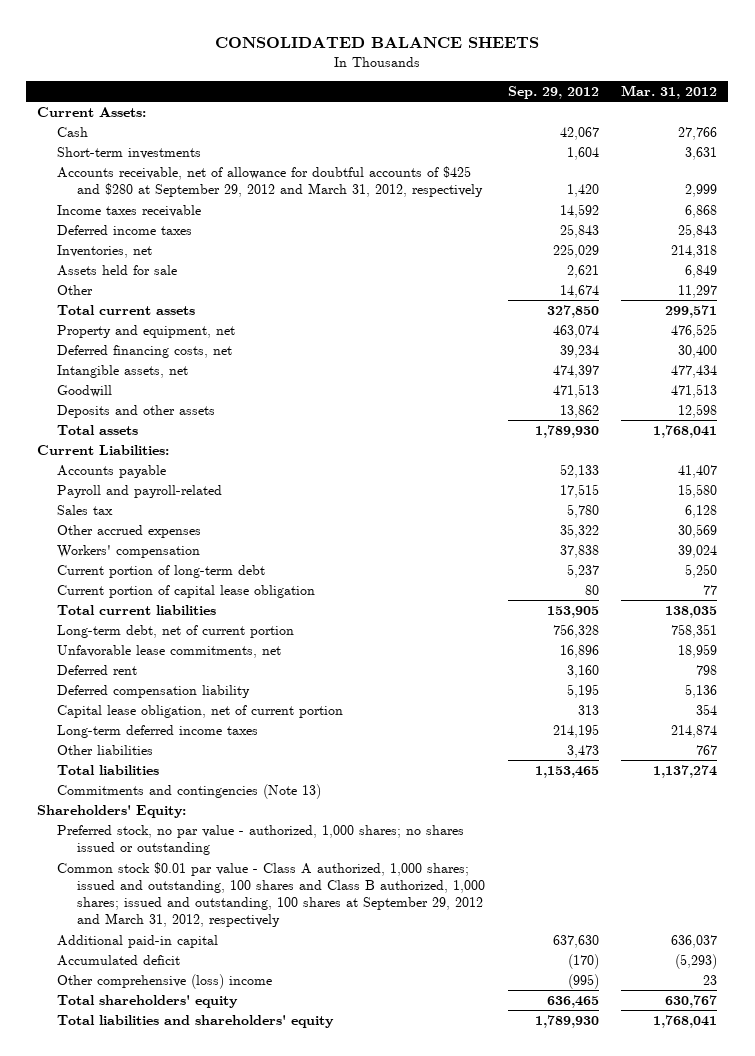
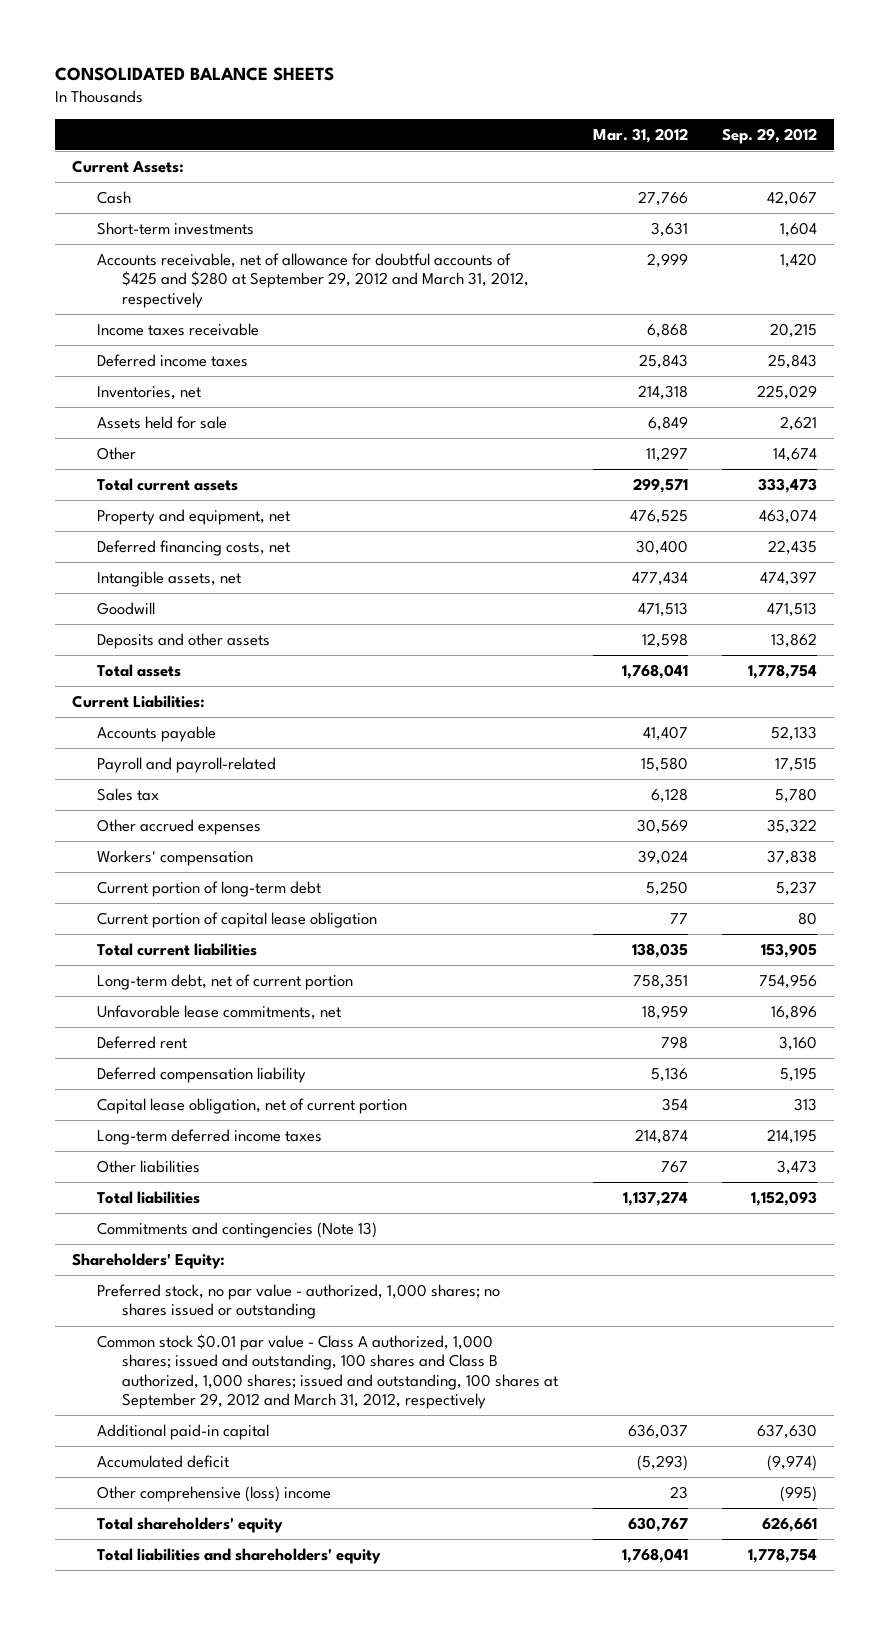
[559,204,599,219] 14,592 -> [770,322,818,338] 20,215
[546,305,599,319] 327,850 -> [758,477,818,493] 333,473
[559,345,599,359] 39,234 -> [768,539,818,555] 22,435
[534,425,599,439] 1,789,930 -> [748,663,818,679] 1,778,754
[552,624,599,639] 756,328 -> [759,973,818,989] 754,956
[534,766,599,779] 1,153,465 -> [751,1190,818,1206] 1,152,093
[567,954,599,970] (170) -> [767,1454,818,1471] (9,974)
[546,996,599,1009] 636,465 -> [762,1516,818,1532] 626,661
[534,1015,599,1029] 1,789,930 -> [748,1547,818,1563] 1,778,754

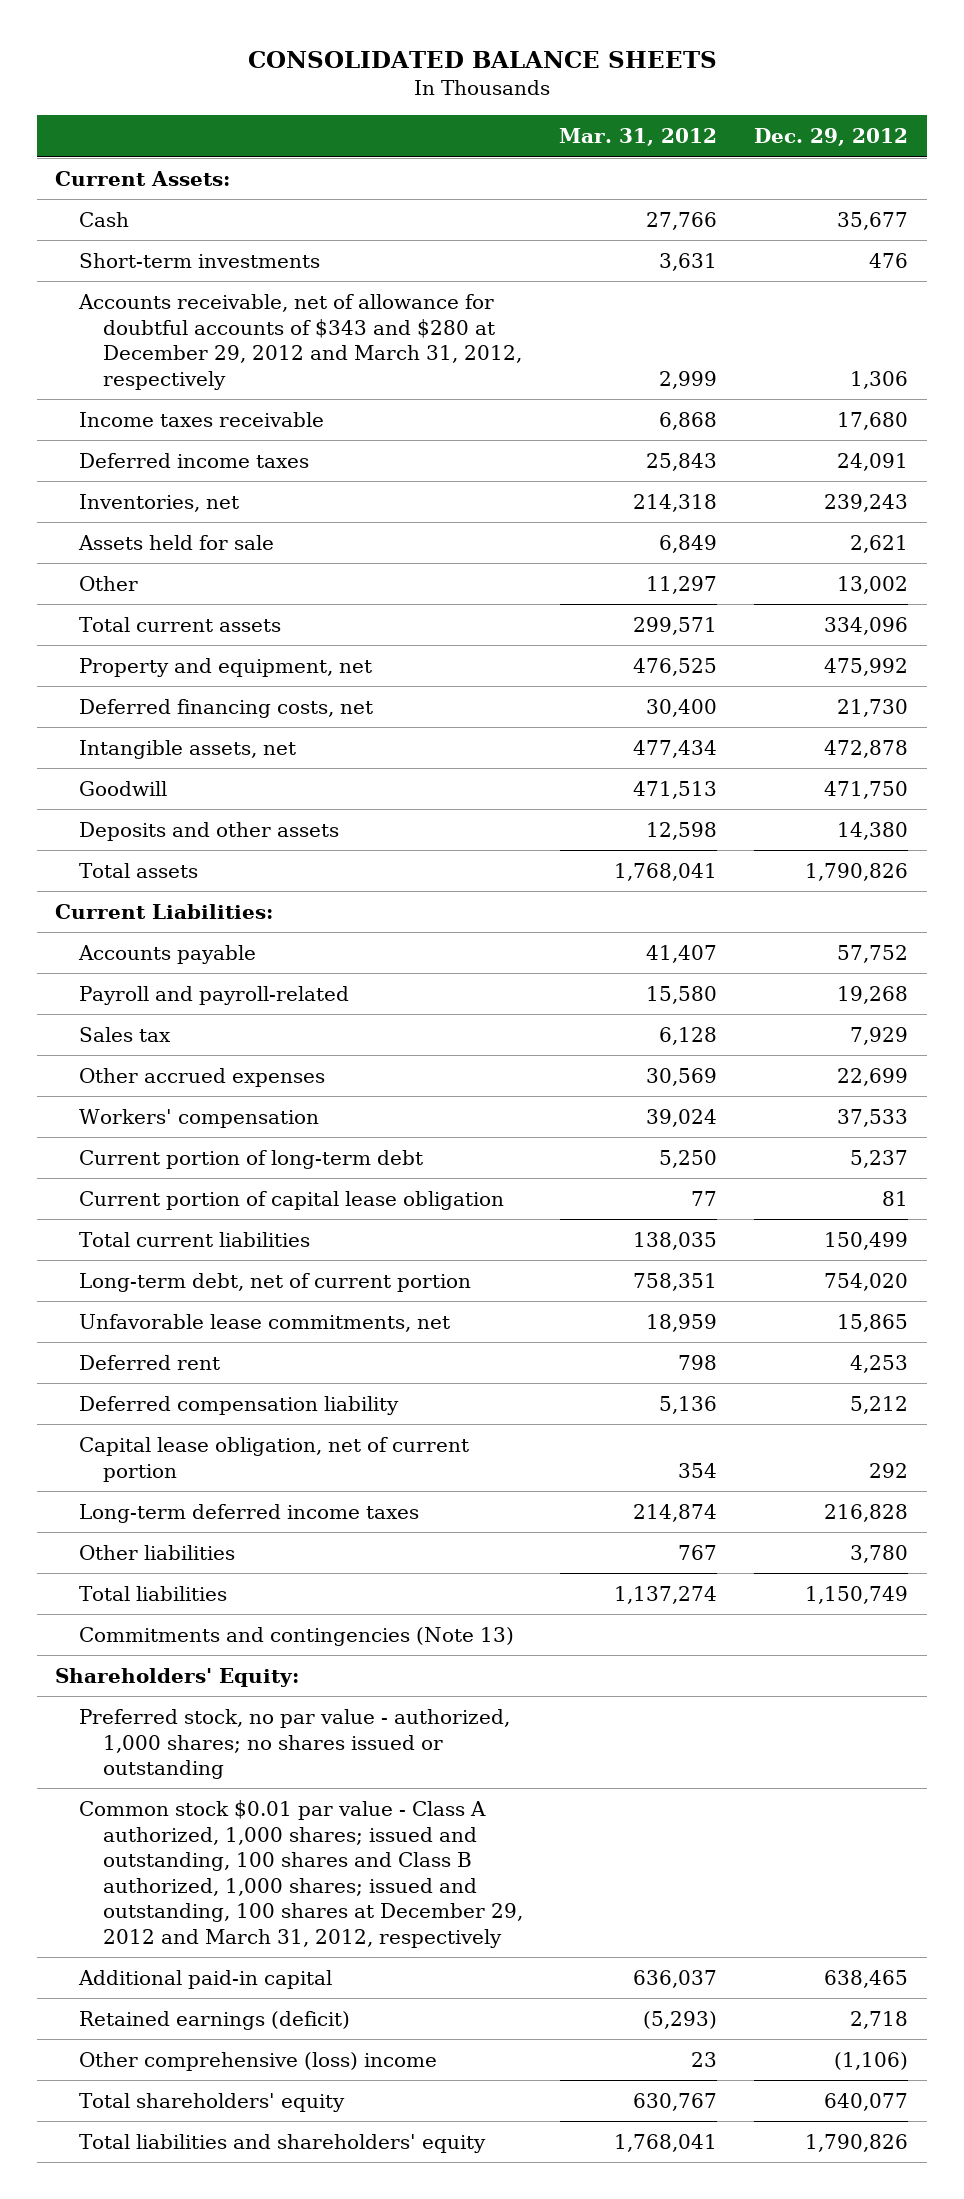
[722,127,818,144] Sep. 29, 2012 -> none
none -> [754,128,909,147] Dec. 29, 2012
[97,252,530,308] Accounts receivable, net of allowance for doubtful accounts of $425 and $280 at September 29, 2012 and March 31, 2012, respectively -> [77,293,522,390] Accounts receivable, net of allowance for doubtful accounts of $343 and $280 at December 29, 2012 and March 31, 2012, respectively
[97,1333,559,1409] Common stock $0.01 par value - Class A authorized, 1,000 shares; issued and outstanding, 100 shares and Class B authorized, 1,000 shares; issued and outstanding, 100 shares at September 29, 2012 and March 31, 2012, respectively -> [78,1799,523,1949] Common stock $0.01 par value - Class A authorized, 1,000 shares; issued and outstanding, 100 shares and Class B authorized, 1,000 shares; issued and outstanding, 100 shares at December 29, 2012 and March 31, 2012, respectively
[97,1454,230,1468] Accumulated deficit -> [78,2010,350,2030] Retained earnings (deficit)

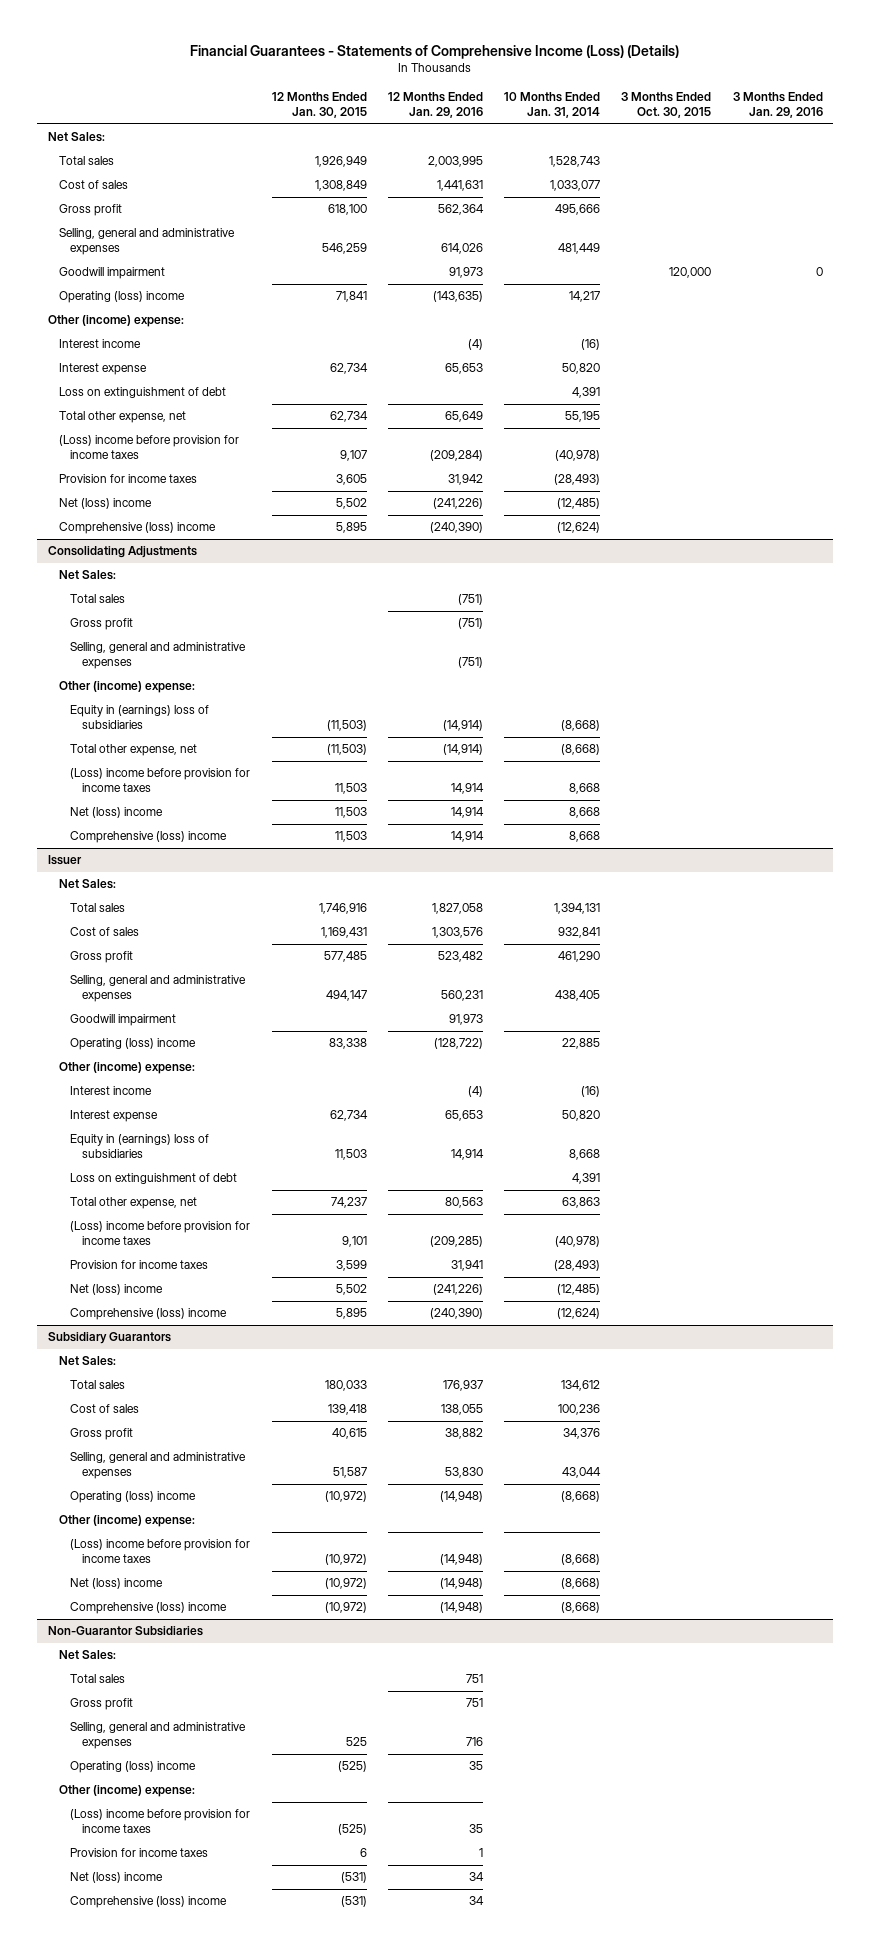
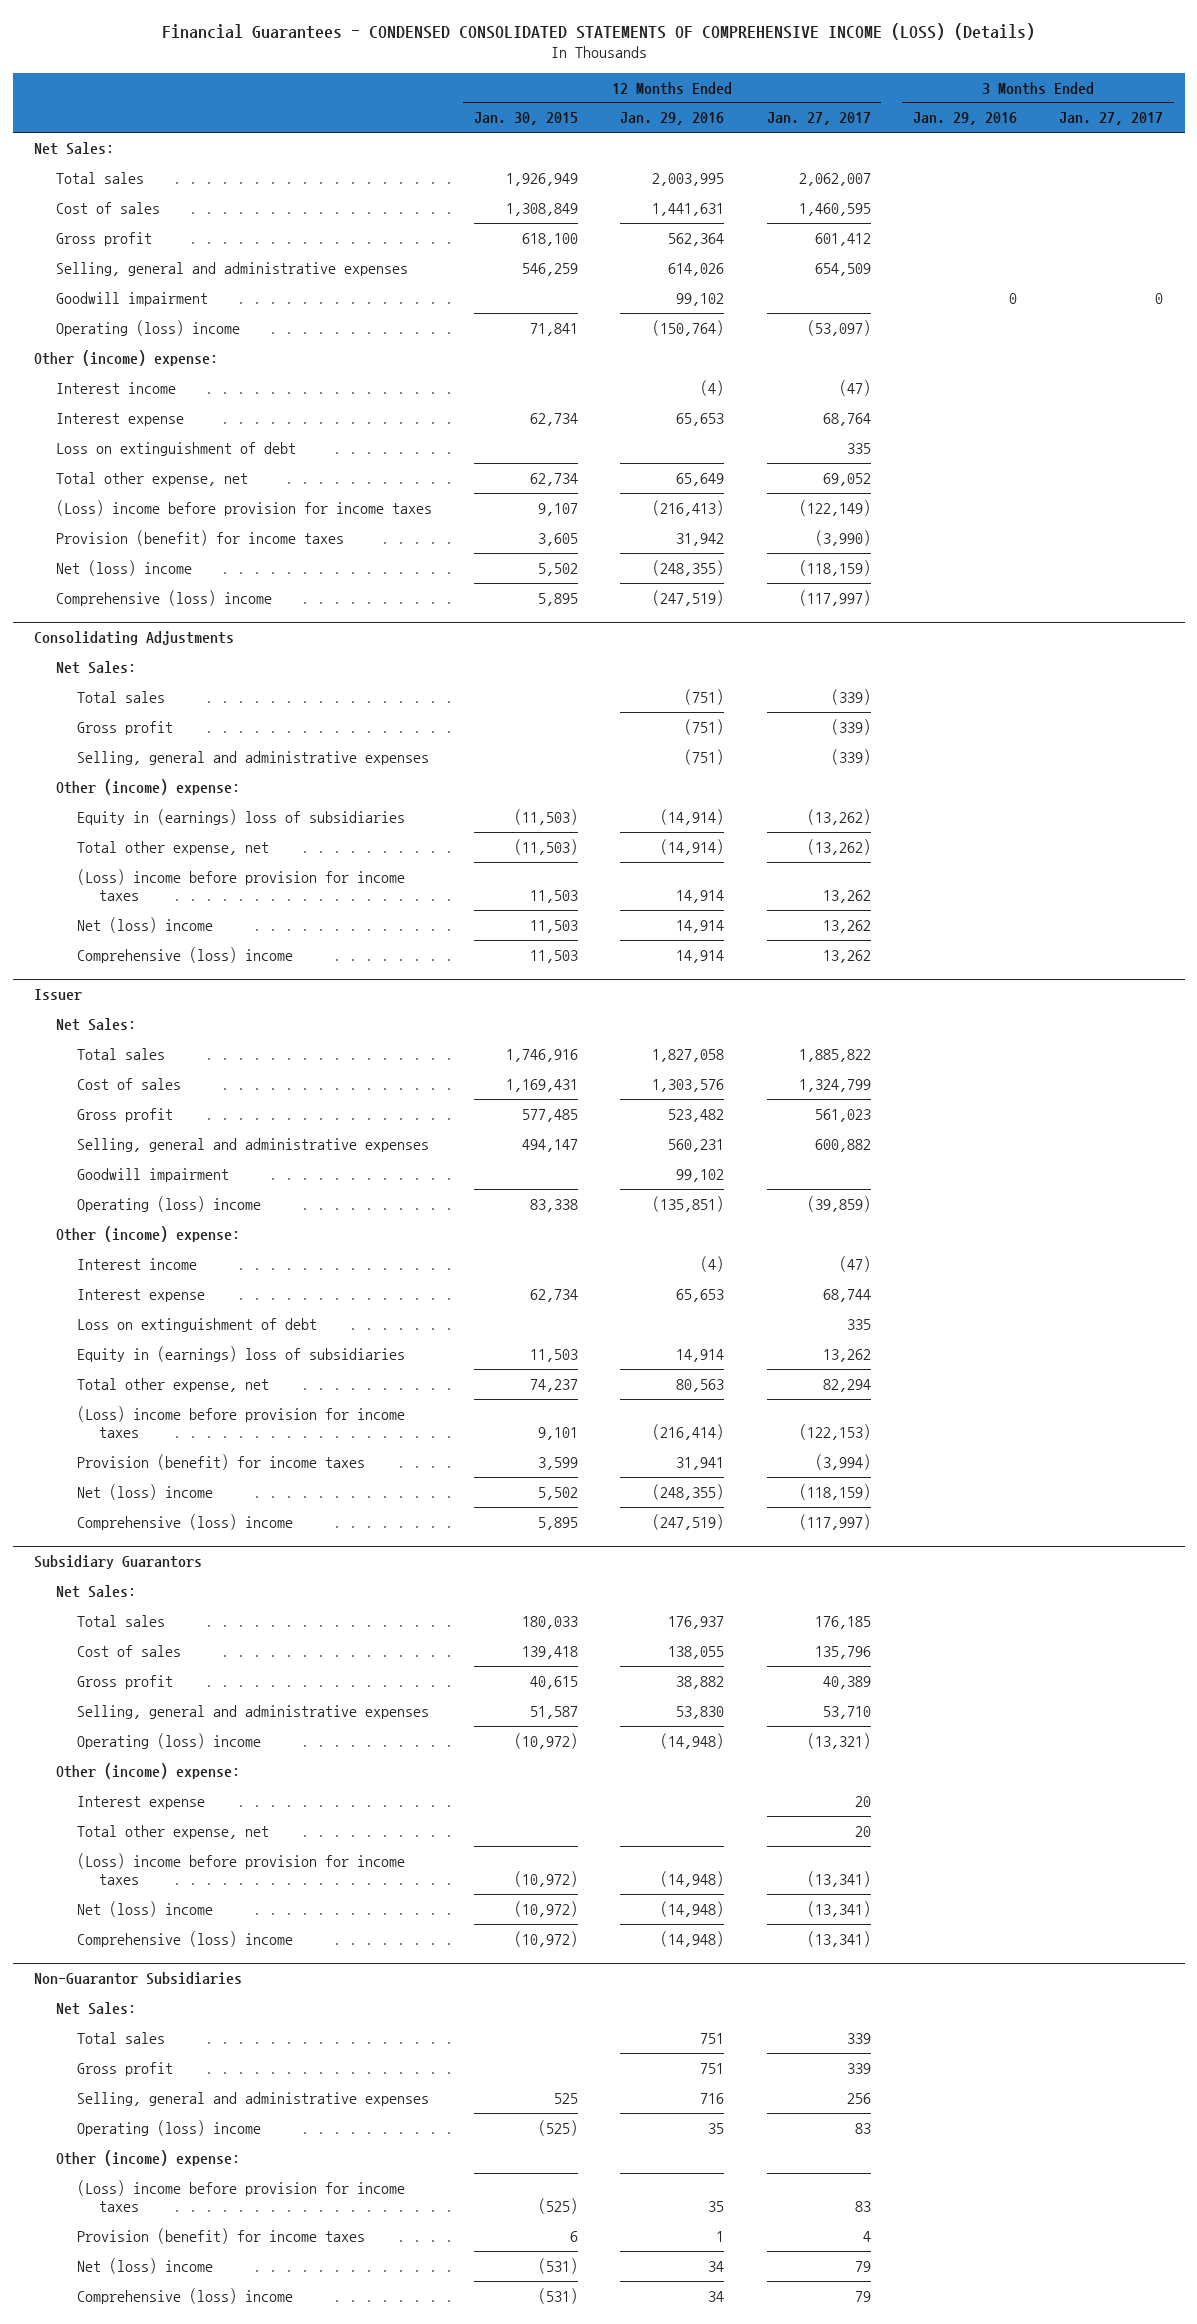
[190,45,680,60] Financial Guarantees - Statements of Comprehensive Income (Loss) (Details) -> [161,22,1035,40] Financial Guarantees - CONDENSED CONSOLIDATED STATEMENTS OF COMPREHENSIVE INCOME (LOSS) (Details)
[504,92,601,119] 10 Months Ended Jan. 31, 2014 -> none
[621,92,712,119] 3 Months Ended Oct. 30, 2015 -> none
none -> [766,112,871,126] Jan. 27, 2017
none -> [1059,112,1164,126] Jan. 27, 2017
[448,267,483,279] 91,973 -> [676,292,725,306] 99,102
[432,291,483,303] (143,635) -> [652,319,725,336] (150,764)
[429,450,483,462] (209,284) -> [652,499,725,516] (216,413)
[59,474,198,484] Provision for income taxes -> [55,529,344,546] Provision (benefit) for income taxes
[432,498,483,510] (241,226) -> [652,559,725,576] (248,355)
[429,522,483,534] (240,390) -> [652,589,725,606] (247,519)
[448,1014,483,1026] 91,973 -> [676,1168,725,1182] 99,102
[433,1038,483,1050] (128,722) -> [652,1195,725,1212] (135,851)
[70,1134,210,1159] Equity in (earnings) loss of subsidiaries -> [77,1345,406,1362] Equity in (earnings) loss of subsidiaries
[429,1236,483,1248] (209,285) -> [652,1424,725,1441] (216,414)
[70,1260,209,1270] Provision for income taxes -> [77,1453,366,1470] Provision (benefit) for income taxes
[432,1284,483,1296] (241,226) -> [652,1483,725,1500] (248,355)
[429,1308,483,1320] (240,390) -> [652,1513,725,1530] (247,519)
none -> [77,1795,206,1809] Interest expense
none -> [77,1824,270,1839] Total other expense, net
[70,1848,209,1858] Provision for income taxes -> [77,2227,366,2244] Provision (benefit) for income taxes

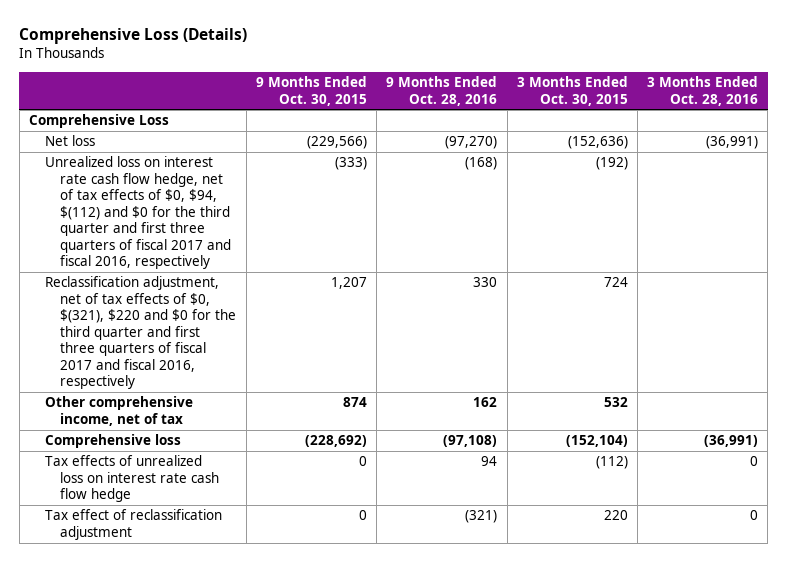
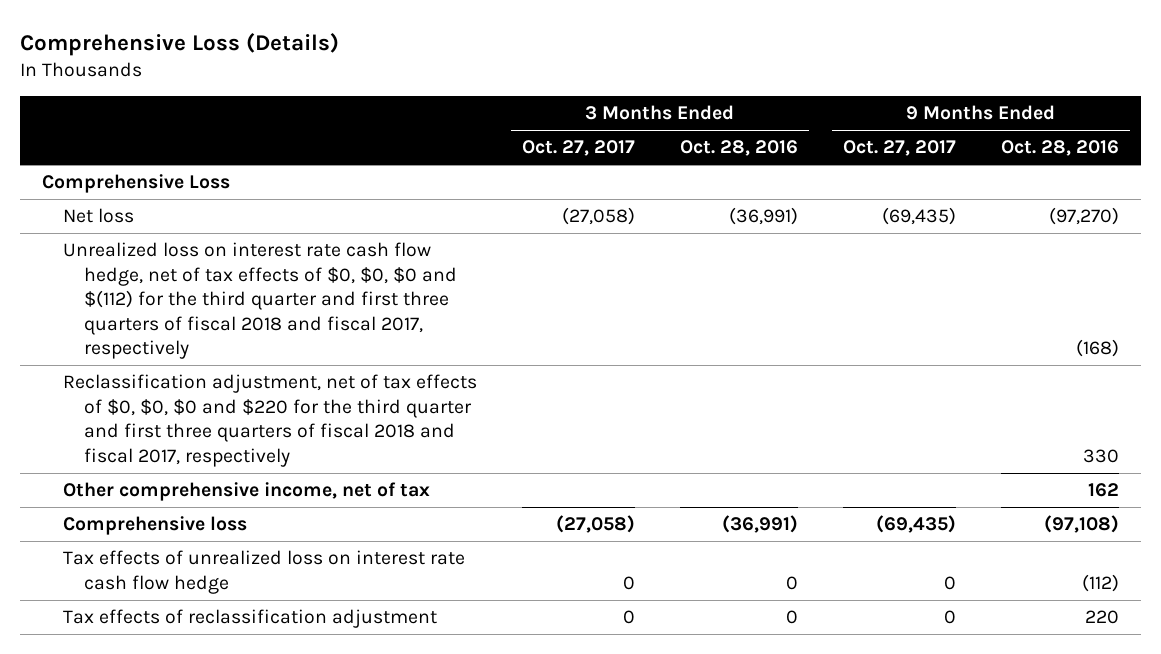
[255,76,367,106] 9 Months Ended Oct. 30, 2015 -> none
[516,76,628,106] 3 Months Ended Oct. 30, 2015 -> none
none -> [522,140,636,157] Oct. 27, 2017
none -> [842,140,956,157] Oct. 27, 2017
[44,156,232,270] Unrealized loss on interest rate cash flow hedge, net of tax effects of $0, $94, $(112) and $0 for the third quarter and first three quarters of fiscal 2017 and fiscal 2016, respectively -> [63,242,458,360] Unrealized loss on interest rate cash flow hedge, net of tax effects of $0, $0, $0 and $(112) for the third quarter and first three quarters of fiscal 2018 and fiscal 2017, respectively
[44,276,237,390] Reclassification adjustment, net of tax effects of $0, $(321), $220 and $0 for the third quarter and first three quarters of fiscal 2017 and fiscal 2016, respectively -> [63,374,478,467] Reclassification adjustment, net of tax effects of $0, $0, $0 and $220 for the third quarter and first three quarters of fiscal 2018 and fiscal 2017, respectively
[481,456,498,467] 94 -> [1081,573,1119,592] (112)
[44,509,222,540] Tax effect of reclassification adjustment -> [63,609,438,629] Tax effects of reclassification adjustment
[465,510,498,524] (321) -> [1084,610,1119,625] 220

